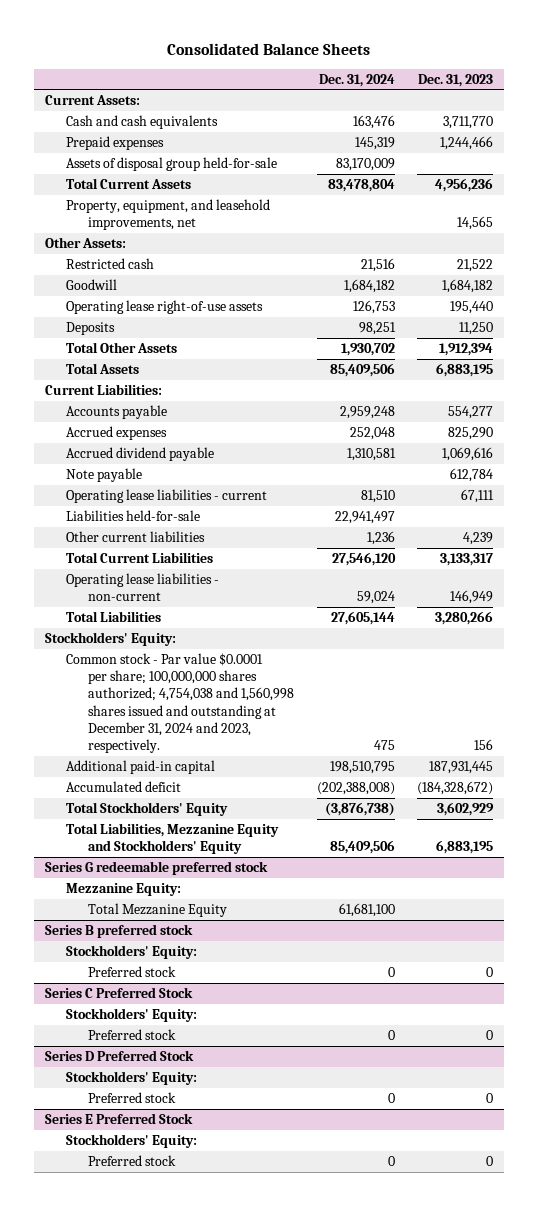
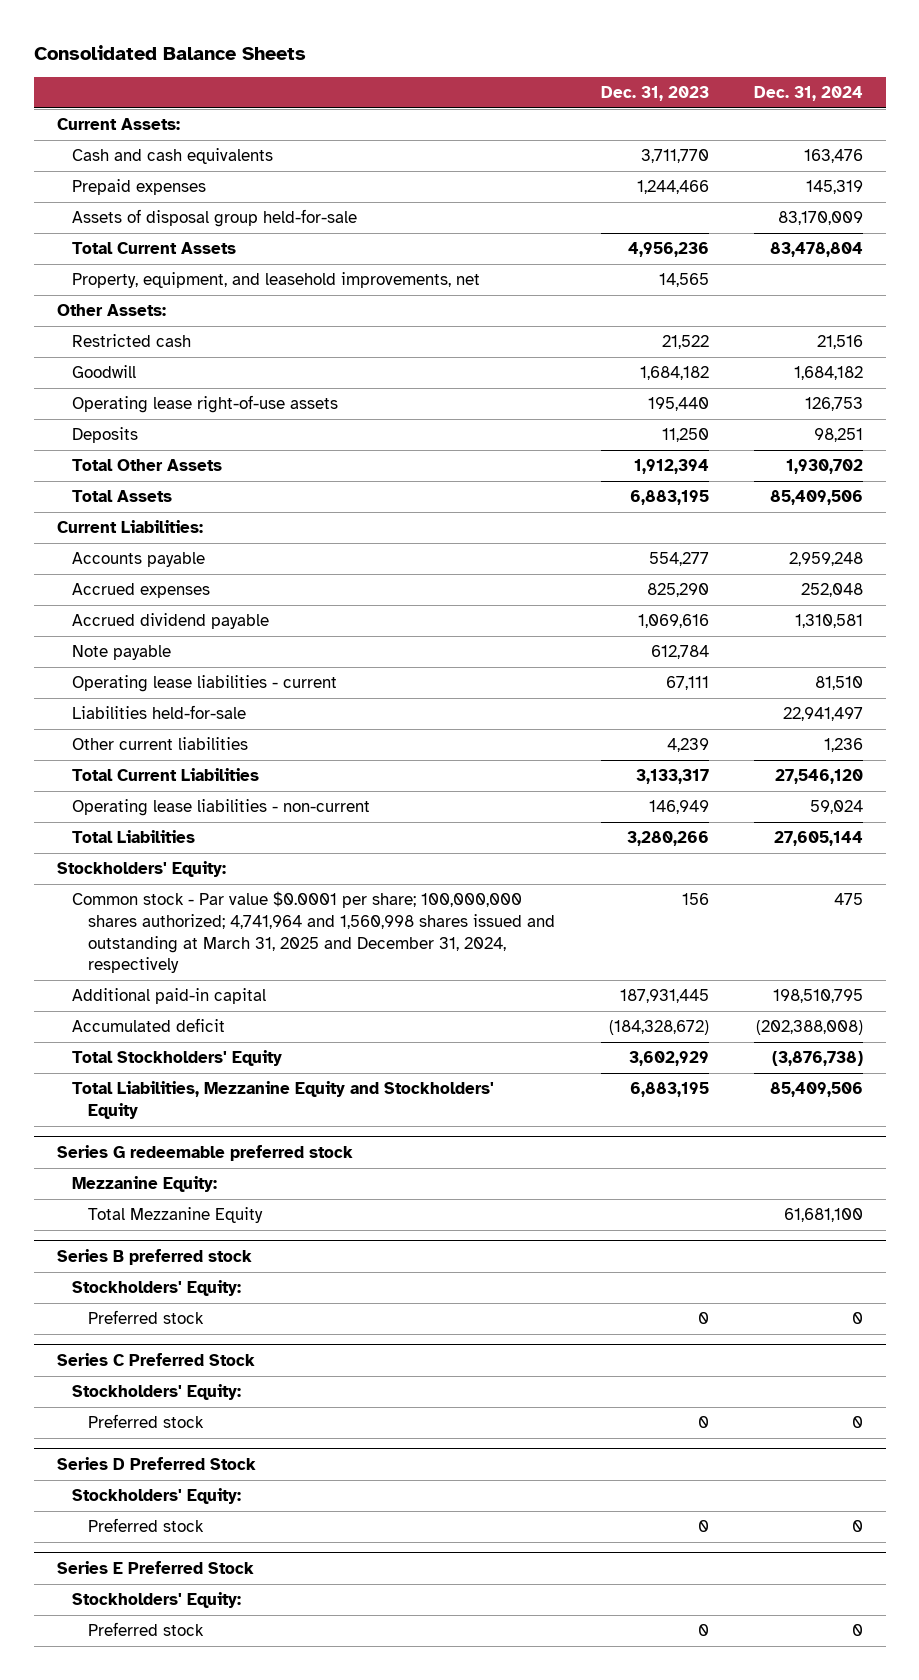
[66,653,294,753] Common stock - Par value $0.0001 per share; 100,000,000 shares authorized; 4,754,038 and 1,560,998 shares issued and outstanding at December 31, 2024 and 2023, respectively. -> [72,891,556,974] Common stock - Par value $0.0001 per share; 100,000,000 shares authorized; 4,741,964 and 1,560,998 shares issued and outstanding at March 31, 2025 and December 31, 2024, respectively

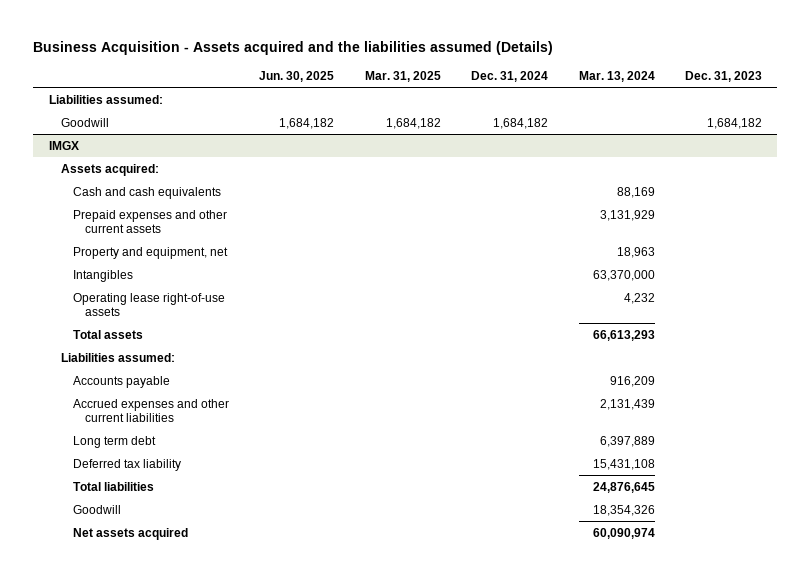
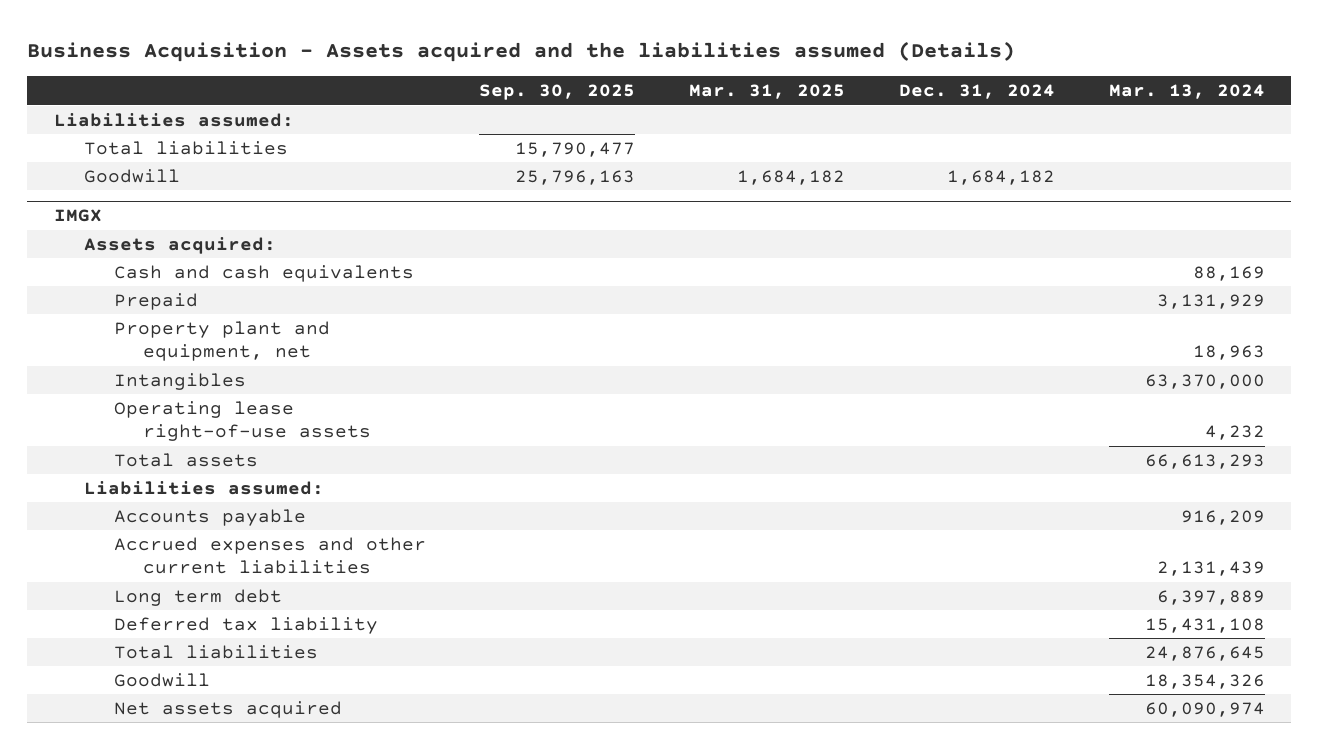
[259,71,335,83] Jun. 30, 2025 -> none
[685,71,763,83] Dec. 31, 2023 -> none
none -> [479,84,636,101] Sep. 30, 2025
none -> [83,140,288,155] Total liabilities
[72,209,227,233] Prepaid expenses and other current assets -> [113,292,198,310] Prepaid
[72,246,228,259] Property and equipment, net -> [113,320,330,362] Property plant and equipment, net

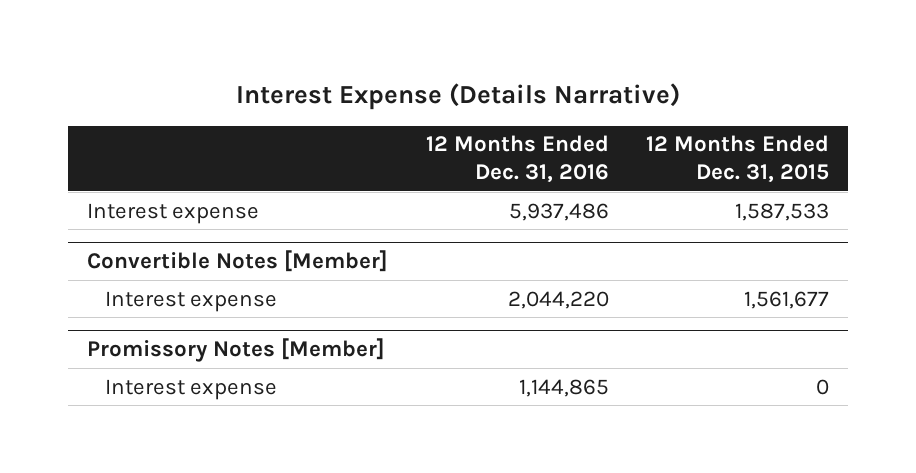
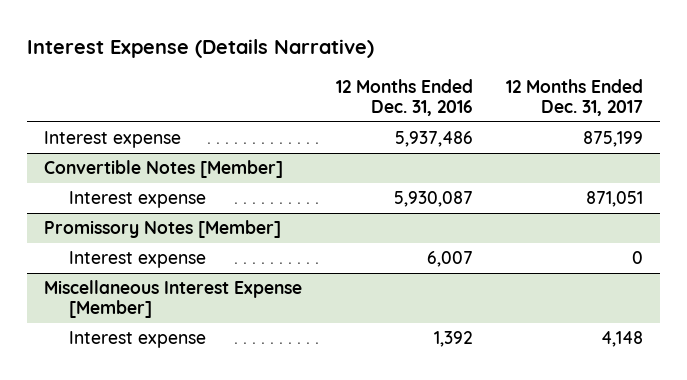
[646,135,830,184] 12 Months Ended Dec. 31, 2015 -> none
none -> [506,78,644,117] 12 Months Ended Dec. 31, 2017
[507,290,609,309] 2,044,220 -> [393,191,473,208] 5,930,087
[518,378,609,397] 1,144,865 -> [426,251,473,268] 6,007
none -> [43,280,302,319] Miscellaneous Interest Expense [Member]
none -> [68,331,206,349] Interest expense

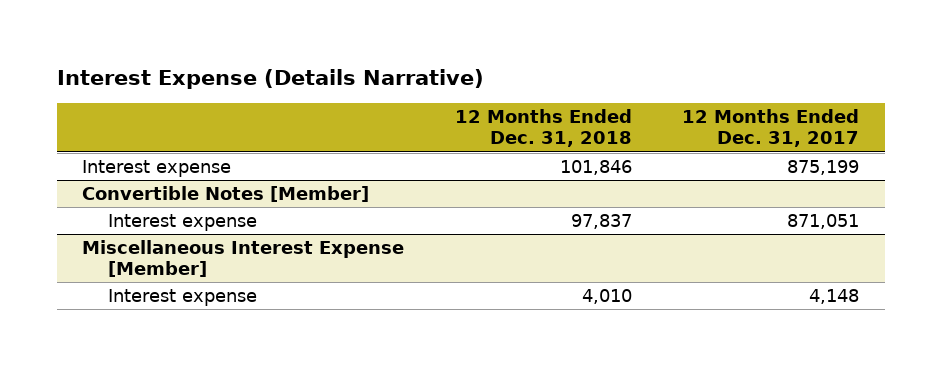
[335,78,473,117] 12 Months Ended Dec. 31, 2016 -> none
none -> [454,109,632,148] 12 Months Ended Dec. 31, 2018
[43,220,281,239] Promissory Notes [Member] -> none
[68,251,206,269] Interest expense -> none

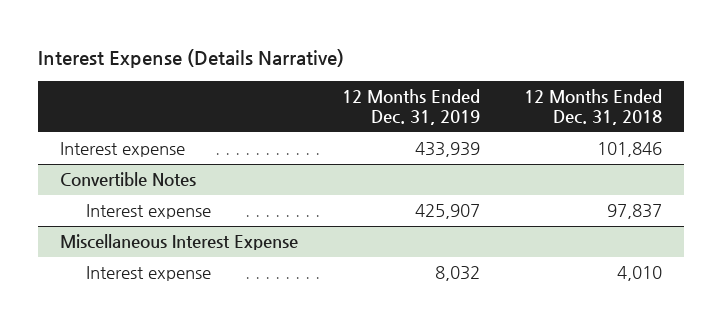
[682,109,860,148] 12 Months Ended Dec. 31, 2017 -> none
none -> [342,88,481,126] 12 Months Ended Dec. 31, 2019
[82,186,370,203] Convertible Notes [Member] -> [60,172,197,187] Convertible Notes
[82,240,405,278] Miscellaneous Interest Expense [Member] -> [60,234,299,251] Miscellaneous Interest Expense

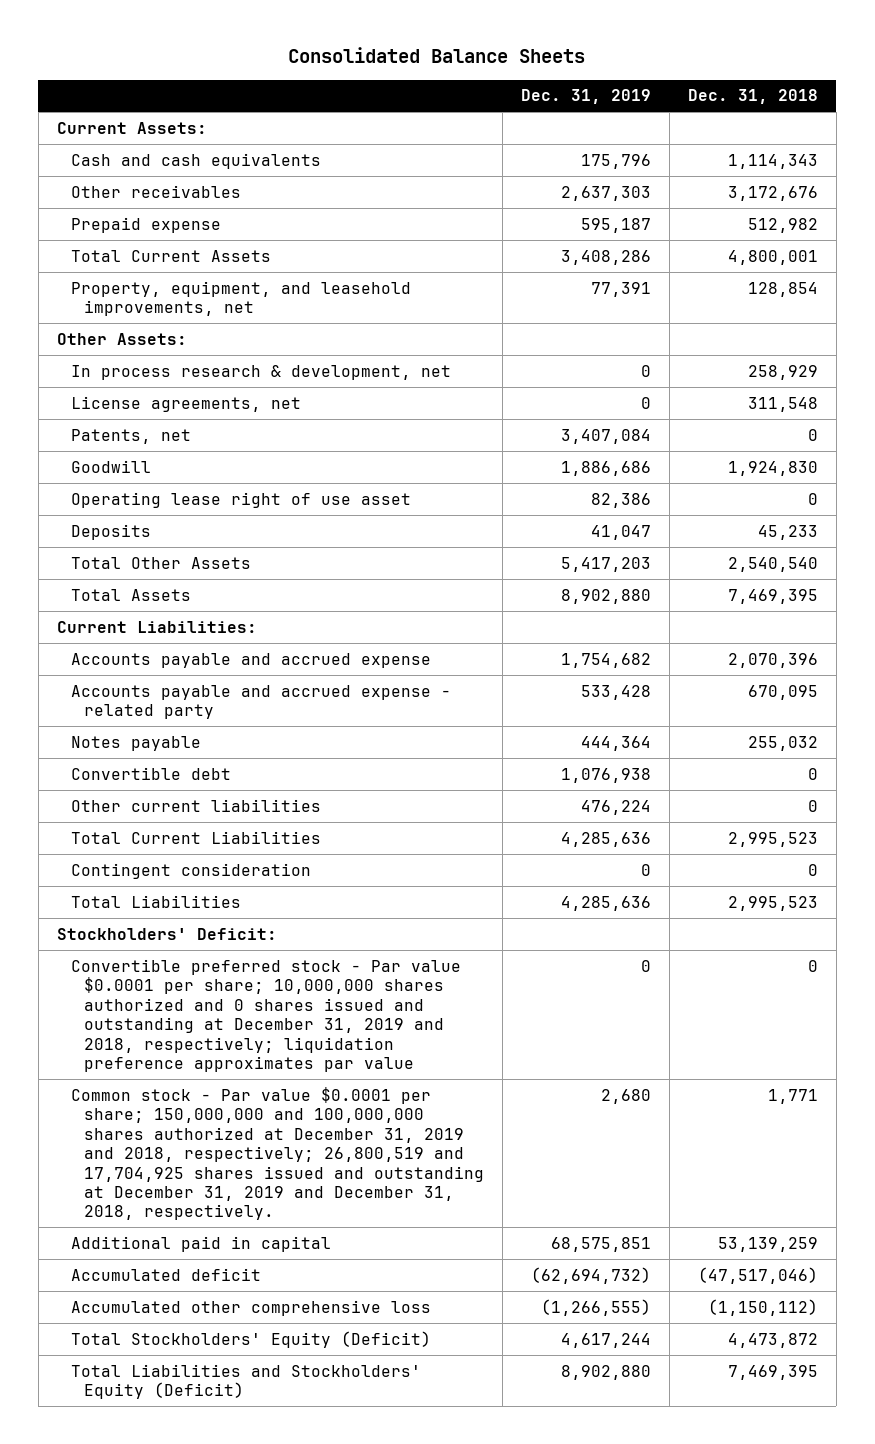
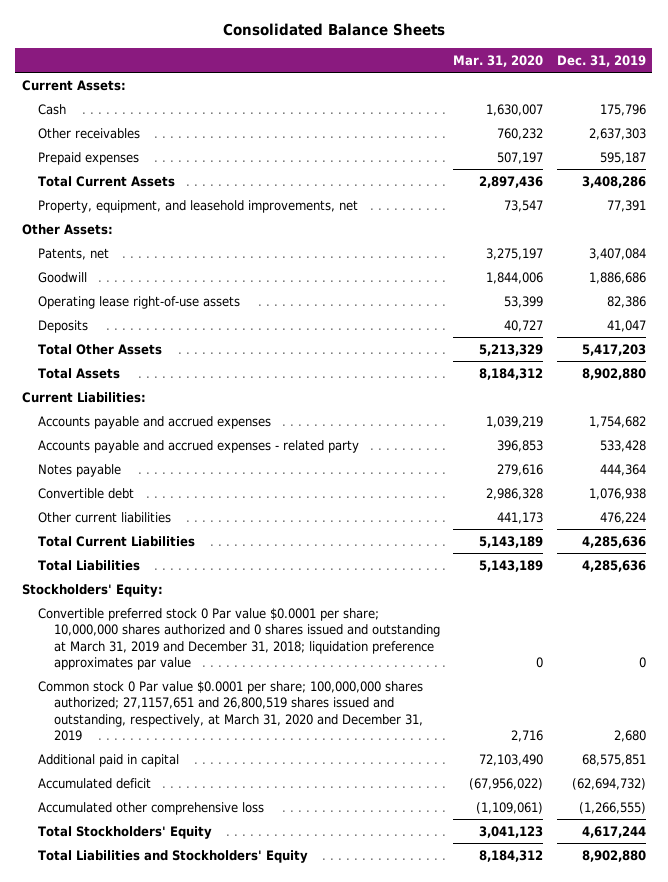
[687,89,818,105] Dec. 31, 2018 -> none
none -> [453,54,544,67] Mar. 31, 2020
[70,152,321,169] Cash and cash equivalents -> [37,103,66,115] Cash
[70,216,221,233] Prepaid expense -> [37,151,139,165] Prepaid expenses
[70,364,451,380] In process research & development, net -> none
[70,395,301,412] License agreements, net -> none
[70,491,411,508] Operating lease right of use asset -> [37,295,240,309] Operating lease right-of-use assets
[70,652,431,668] Accounts payable and accrued expense -> [37,415,271,429] Accounts payable and accrued expenses
[70,684,451,720] Accounts payable and accrued expense - related party -> [37,439,359,453] Accounts payable and accrued expenses - related party
[70,862,311,879] Contingent consideration -> none
[56,927,277,940] Stockholders' Deficit: -> [21,583,163,597] Stockholders' Equity:
[70,958,461,1072] Convertible preferred stock - Par value $0.0001 per share; 10,000,000 shares authorized and 0 shares issued and outstanding at December 31, 2019 and 2018, respectively; liquidation preference approximates par value -> [37,607,440,670] Convertible preferred stock 0 Par value $0.0001 per share; 10,000,000 shares authorized and 0 shares issued and outstanding at March 31, 2019 and December 31, 2018; liquidation preference approximates par value
[70,1086,485,1221] Common stock - Par value $0.0001 per share; 150,000,000 and 100,000,000 shares authorized at December 31, 2019 and 2018, respectively; 26,800,519 and 17,704,925 shares issued and outstanding at December 31, 2019 and December 31, 2018, respectively. -> [37,680,423,741] Common stock 0 Par value $0.0001 per share; 100,000,000 shares authorized; 27,1157,651 and 26,800,519 shares issued and outstanding, respectively, at March 31, 2020 and December 31, 2019
[70,1330,431,1348] Total Stockholders' Equity (Deficit) -> [37,825,212,839] Total Stockholders' Equity
[70,1363,421,1400] Total Liabilities and Stockholders' Equity (Deficit) -> [37,849,308,863] Total Liabilities and Stockholders' Equity

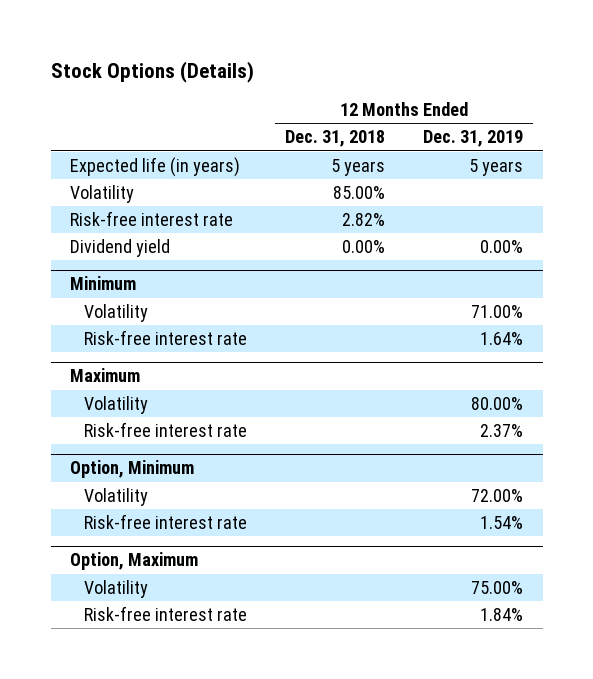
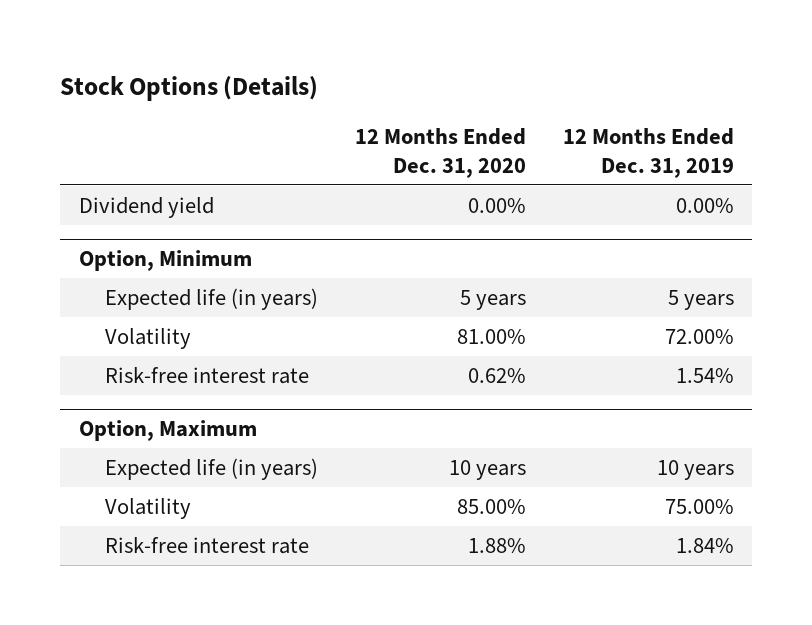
[285,130,386,148] Dec. 31, 2018 -> none
none -> [354,128,526,178] 12 Months Ended Dec. 31, 2020
[69,156,240,177] Expected life (in years) -> none
[69,184,134,203] Volatility -> none
[69,210,233,226] Risk-free interest rate -> none
[69,276,136,291] Minimum -> none
[83,303,148,322] Volatility -> none
[83,329,247,345] Risk-free interest rate -> none
[69,368,140,383] Maximum -> none
[83,395,148,414] Volatility -> none
[83,421,247,437] Risk-free interest rate -> none
none -> [105,287,319,310] Expected life (in years)
none -> [105,457,319,480] Expected life (in years)

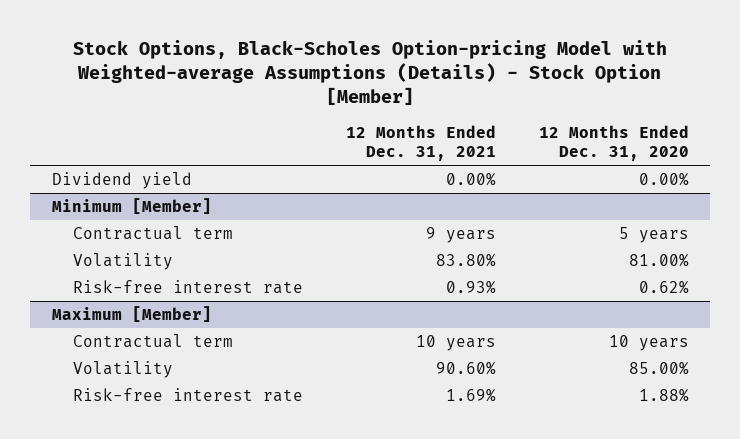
[60,76,319,102] Stock Options (Details) -> [73,39,668,105] Stock Options, Black-Scholes Option-pricing Model with Weighted-average Assumptions (Details) - Stock Option [Member]
[562,128,734,178] 12 Months Ended Dec. 31, 2019 -> none
none -> [345,124,496,162] 12 Months Ended Dec. 31, 2021
[78,250,252,272] Option, Minimum -> none
none -> [51,198,212,215] Minimum [Member]
[105,287,319,310] Expected life (in years) -> [72,226,233,241] Contractual term
[78,420,257,442] Option, Maximum -> none
none -> [51,306,212,323] Maximum [Member]
[105,457,319,480] Expected life (in years) -> [72,334,233,349] Contractual term

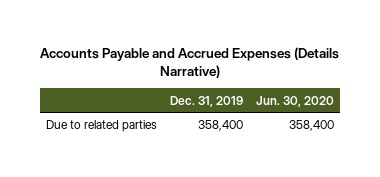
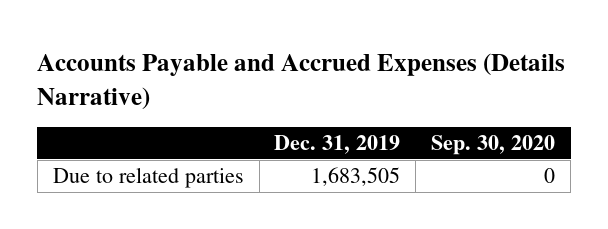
[255,95,334,107] Jun. 30, 2020 -> none
none -> [431,135,556,156] Sep. 30, 2020
[197,120,243,132] 358,400 -> [311,167,401,187] 1,683,505

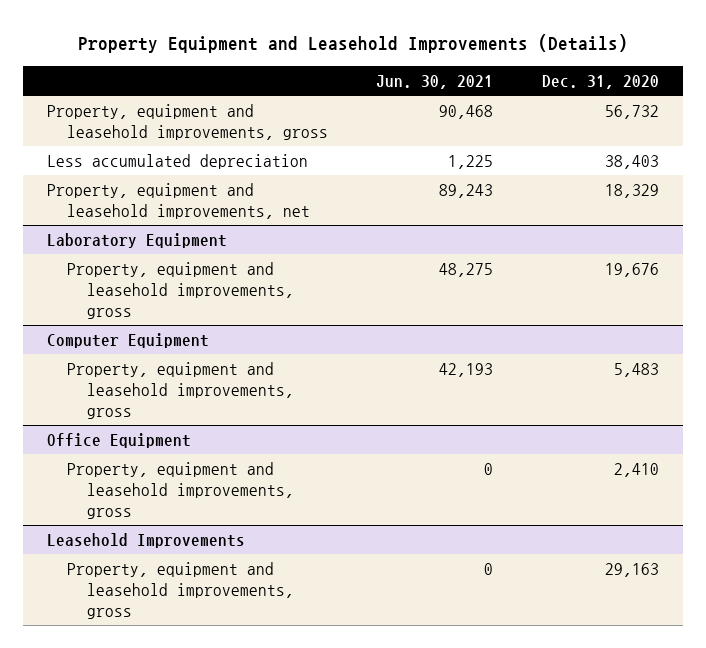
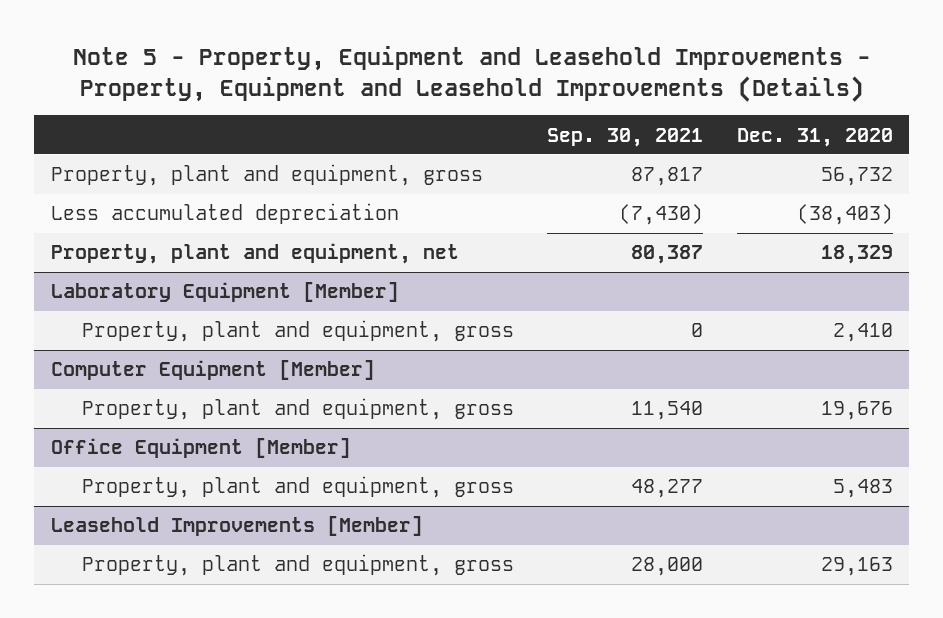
[78,34,629,54] Property Equipment and Leasehold Improvements (Details) -> [72,45,871,102] Note 5 - Property, Equipment and Leasehold Improvements - Property, Equipment and Leasehold Improvements (Details)
[376,75,494,90] Jun. 30, 2021 -> none
none -> [547,127,704,147] Sep. 30, 2021
[47,104,329,140] Property, equipment and leasehold improvements, gross -> [50,164,483,187] Property, plant and equipment, gross
[604,155,659,170] 38,403 -> [796,204,893,226] (38,403)
[47,183,311,219] Property, equipment and leasehold improvements, net -> [50,243,459,265] Property, plant and equipment, net
[47,233,228,249] Laboratory Equipment -> [50,282,399,303] Laboratory Equipment [Member]
[67,262,294,319] Property, equipment and leasehold improvements, gross -> [81,320,514,343] Property, plant and equipment, gross
[604,263,659,278] 19,676 -> [832,323,893,343] 2,410
[47,333,210,349] Computer Equipment -> [50,360,375,381] Computer Equipment [Member]
[67,362,294,419] Property, equipment and leasehold improvements, gross -> [81,398,514,421] Property, plant and equipment, gross
[613,363,659,378] 5,483 -> [820,401,893,421] 19,676
[47,433,192,449] Office Equipment -> [50,438,351,459] Office Equipment [Member]
[67,462,294,519] Property, equipment and leasehold improvements, gross -> [81,476,514,499] Property, plant and equipment, gross
[613,463,659,478] 2,410 -> [832,479,893,499] 5,483
[47,533,246,549] Leasehold Improvements -> [50,516,423,537] Leasehold Improvements [Member]
[67,562,294,619] Property, equipment and leasehold improvements, gross -> [81,554,514,577] Property, plant and equipment, gross

